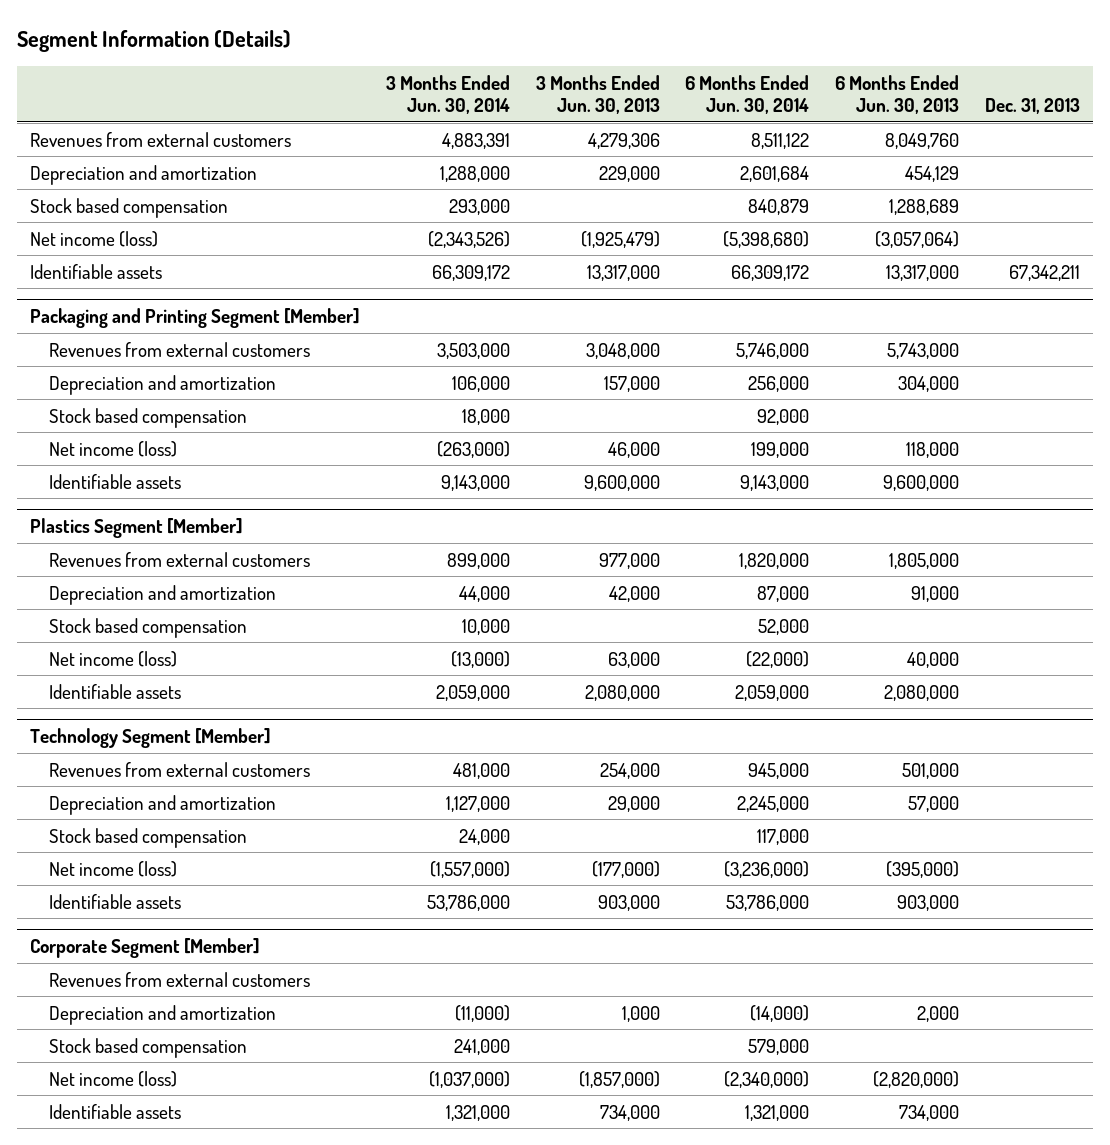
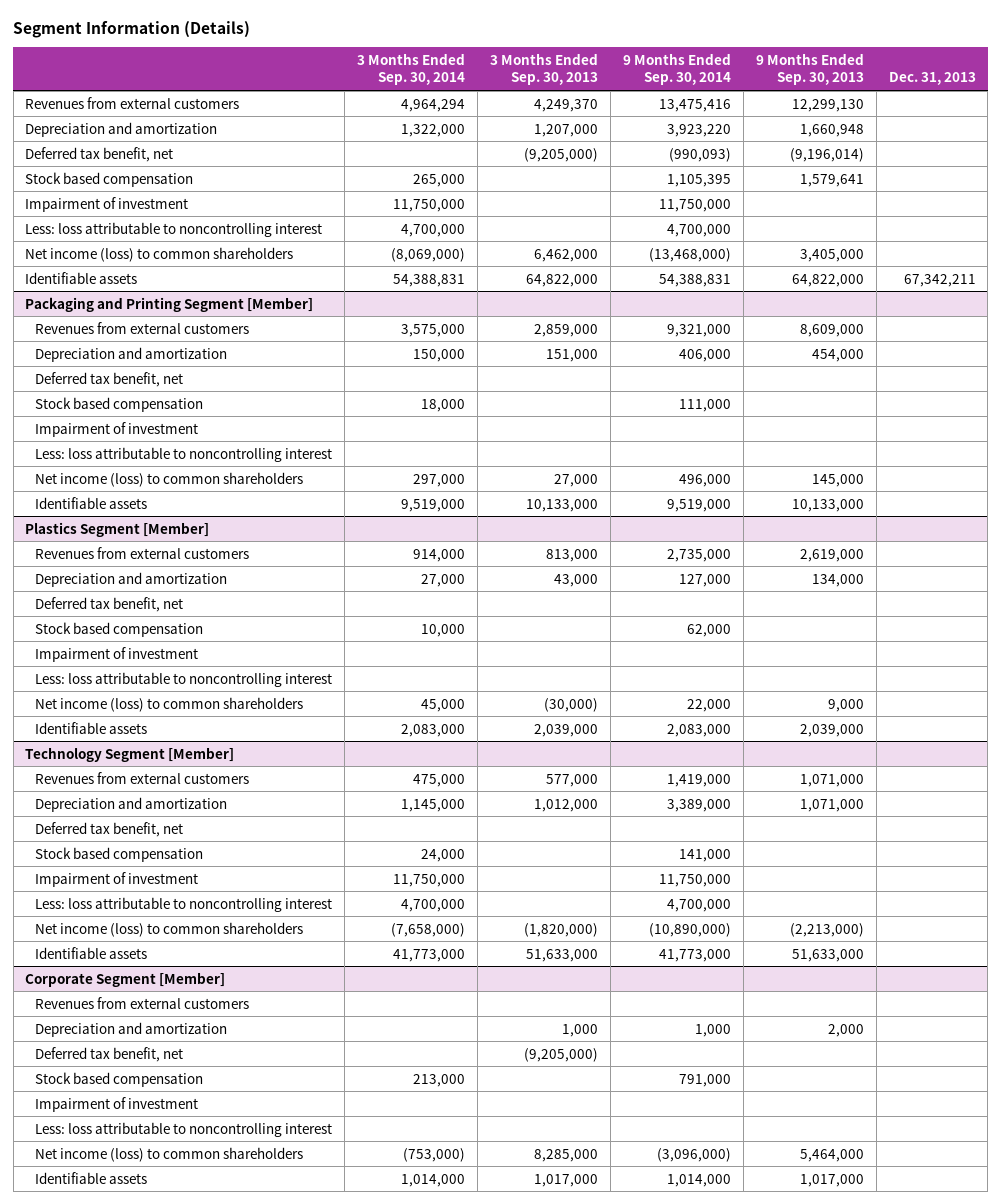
[385,74,510,115] 3 Months Ended Jun. 30, 2014 -> none
[535,74,660,115] 3 Months Ended Jun. 30, 2013 -> none
[685,74,810,115] 6 Months Ended Jun. 30, 2014 -> none
[834,74,959,115] 6 Months Ended Jun. 30, 2013 -> none
none -> [357,52,466,86] 3 Months Ended Sep. 30, 2014
none -> [490,52,599,86] 3 Months Ended Sep. 30, 2013
none -> [622,52,731,86] 9 Months Ended Sep. 30, 2014
none -> [755,52,864,86] 9 Months Ended Sep. 30, 2013
none -> [25,146,174,162] Deferred tax benefit, net
none -> [25,196,189,212] Impairment of investment
none -> [25,221,323,237] Less: loss attributable to noncontrolling interest
[30,230,159,247] Net income (loss) -> [25,246,294,262] Net income (loss) to common shareholders
none -> [35,371,184,387] Deferred tax benefit, net
none -> [35,421,199,437] Impairment of investment
none -> [35,446,333,462] Less: loss attributable to noncontrolling interest
[49,440,178,457] Net income (loss) -> [35,471,304,487] Net income (loss) to common shareholders
none -> [35,596,184,612] Deferred tax benefit, net
none -> [35,646,199,662] Impairment of investment
none -> [35,671,333,687] Less: loss attributable to noncontrolling interest
[49,650,178,667] Net income (loss) -> [35,696,304,712] Net income (loss) to common shareholders
none -> [35,821,184,837] Deferred tax benefit, net
none -> [35,871,199,887] Impairment of investment
none -> [35,896,333,912] Less: loss attributable to noncontrolling interest
[49,860,178,877] Net income (loss) -> [35,921,304,937] Net income (loss) to common shareholders
none -> [35,1046,184,1062] Deferred tax benefit, net
none -> [35,1096,199,1112] Impairment of investment
none -> [35,1121,333,1137] Less: loss attributable to noncontrolling interest
[49,1070,178,1087] Net income (loss) -> [35,1146,304,1162] Net income (loss) to common shareholders

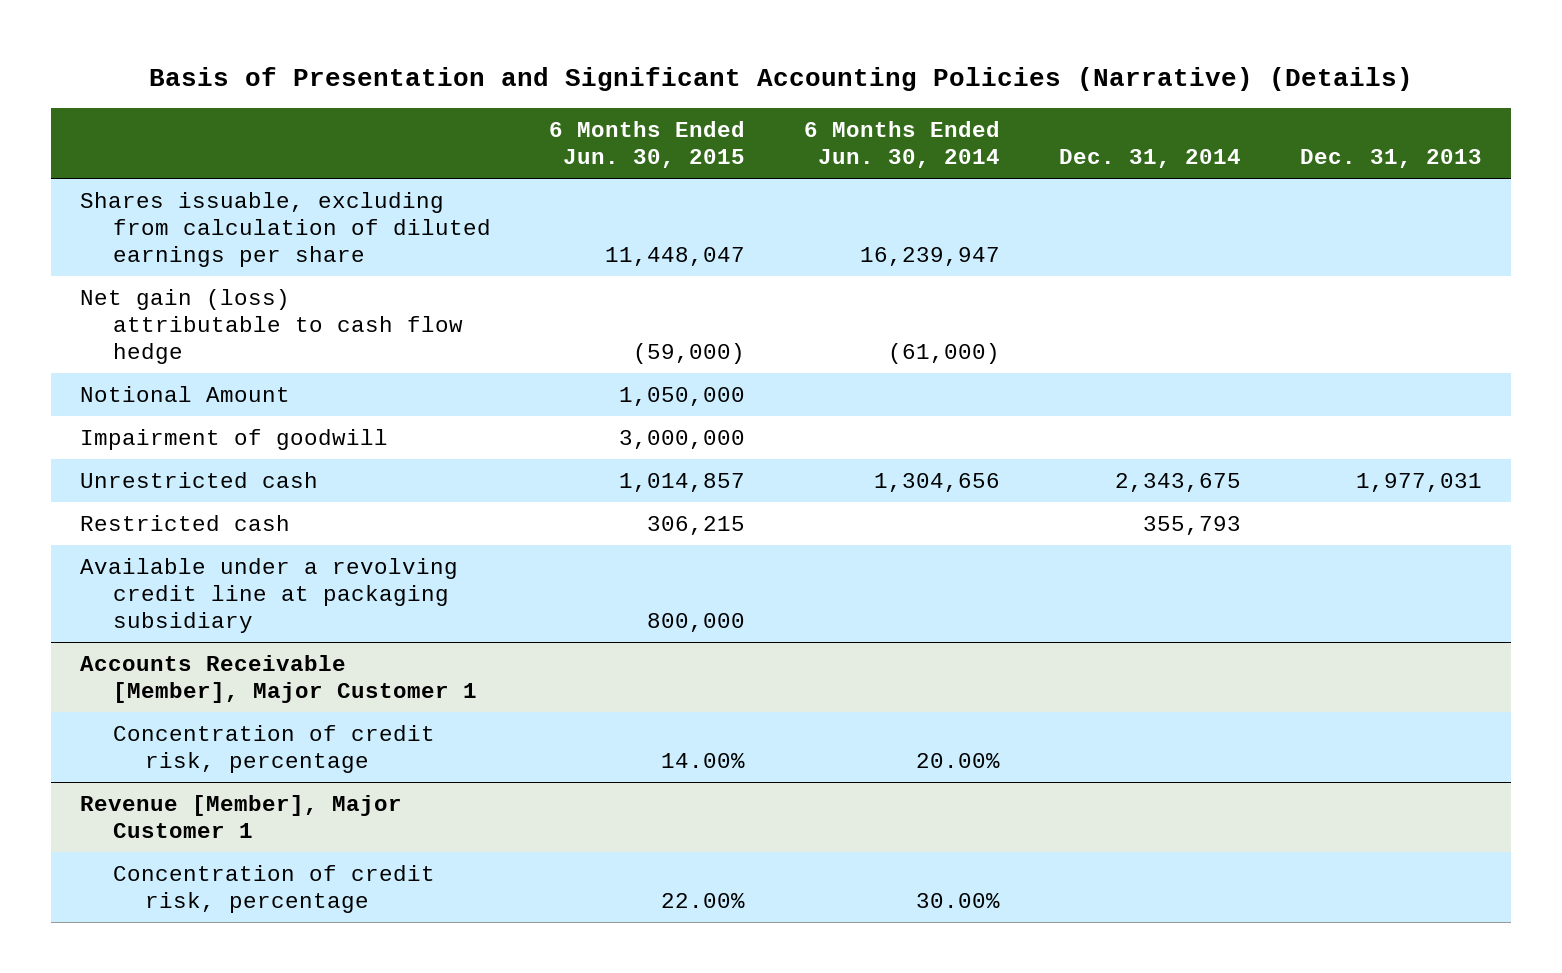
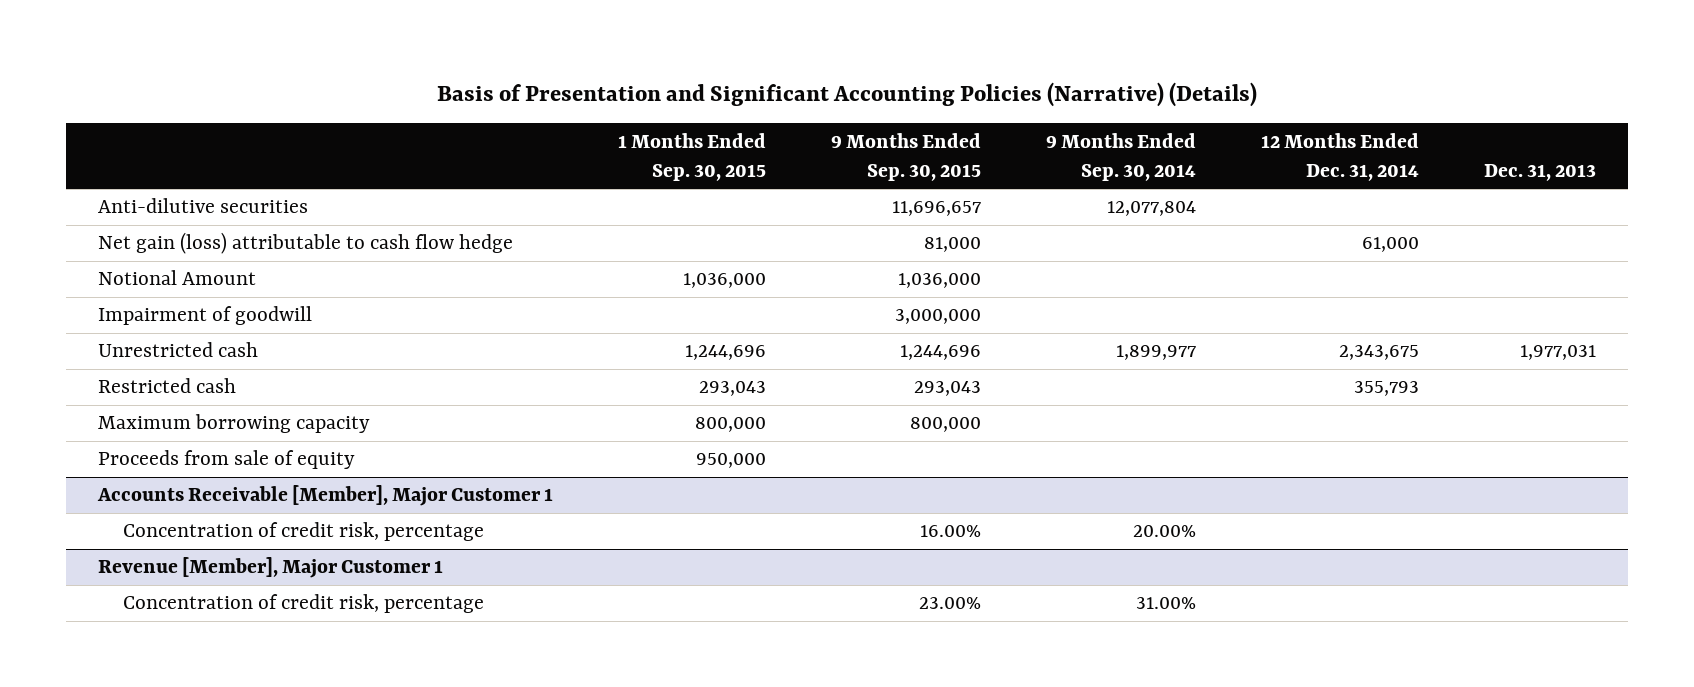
[549,121,746,169] 6 Months Ended Jun. 30, 2015 -> none
[804,121,1001,169] 6 Months Ended Jun. 30, 2014 -> none
[1058,149,1241,169] Dec. 31, 2014 -> none
none -> [617,132,766,182] 1 Months Ended Sep. 30, 2015
none -> [830,132,981,182] 9 Months Ended Sep. 30, 2015
none -> [1045,132,1196,182] 9 Months Ended Sep. 30, 2014
none -> [1260,132,1419,182] 12 Months Ended Dec. 31, 2014
[80,191,491,268] Shares issuable, excluding from calculation of diluted earnings per share -> [98,198,309,214] Anti-dilutive securities
[80,557,459,634] Available under a revolving credit line at packaging subsidiary -> [98,414,371,434] Maximum borrowing capacity
none -> [98,450,356,470] Proceeds from sale of equity

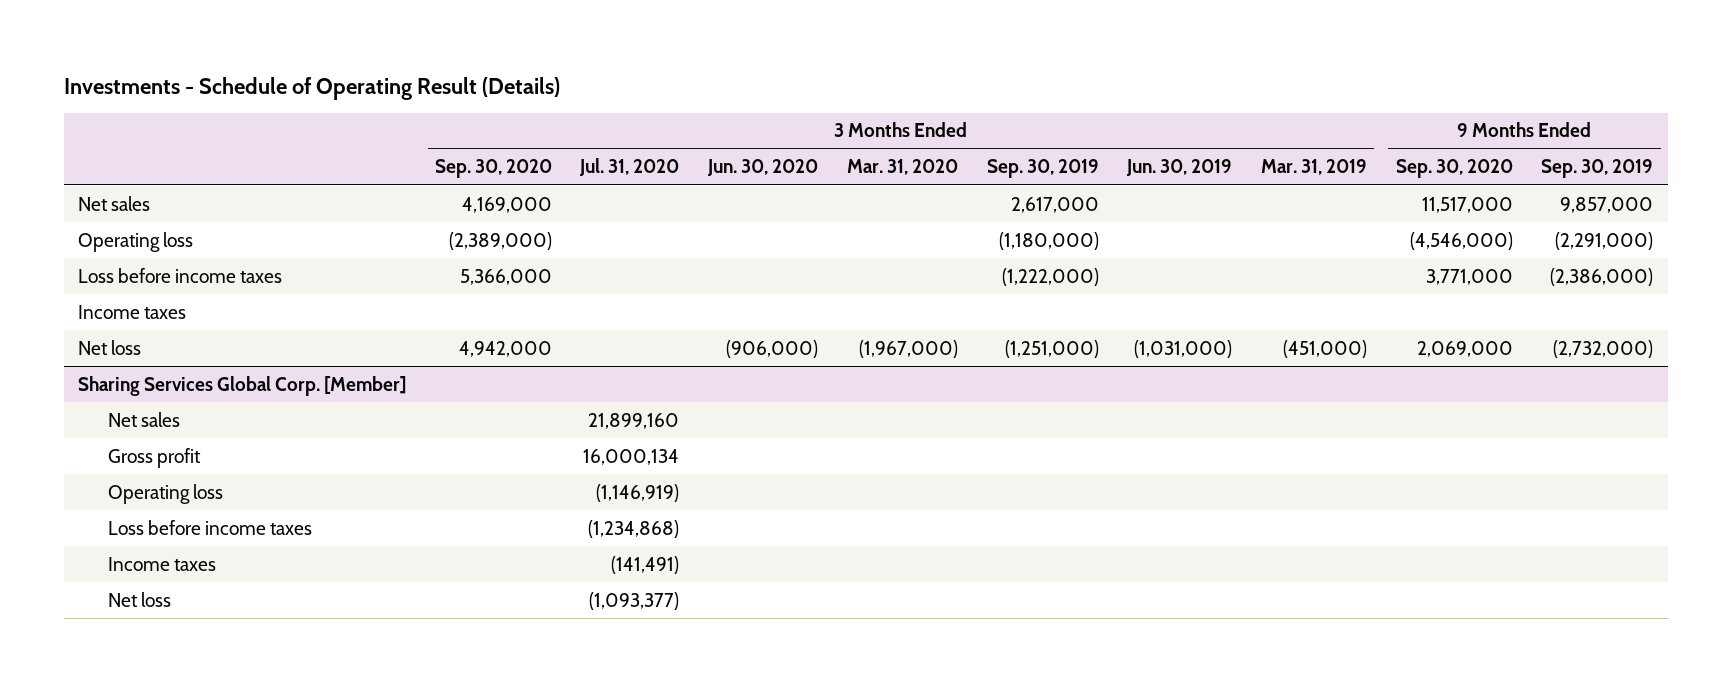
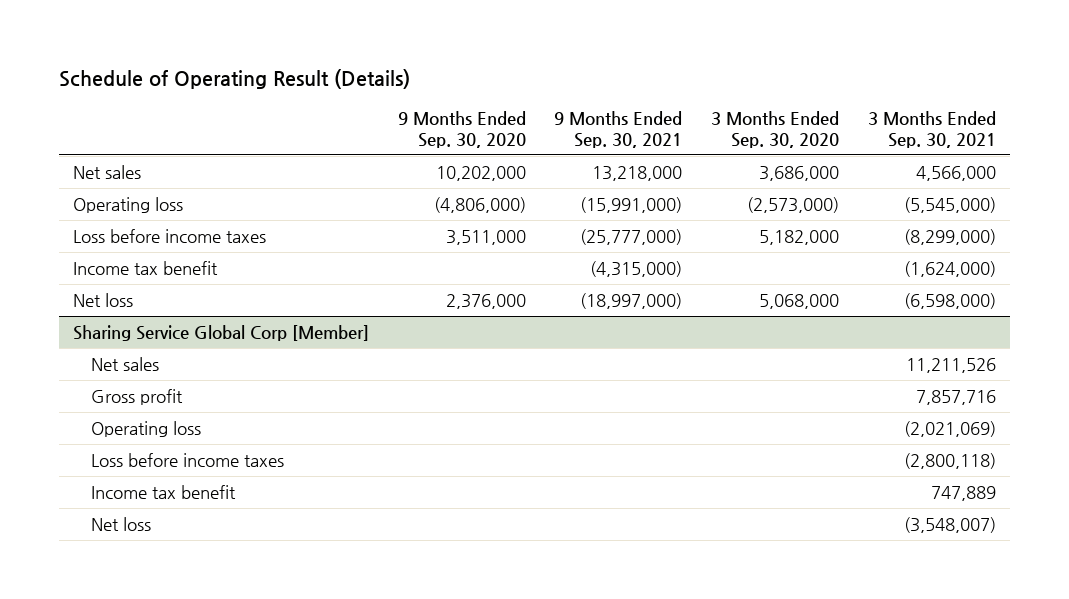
[63,76,560,100] Investments - Schedule of Operating Result (Details) -> [58,68,410,89] Schedule of Operating Result (Details)
[579,158,680,177] Jul. 31, 2020 -> none
[707,159,819,177] Jun. 30, 2020 -> none
[846,159,958,176] Mar. 31, 2020 -> none
[986,159,1099,179] Sep. 30, 2019 -> none
[1126,159,1233,177] Jun. 30, 2019 -> none
[1260,159,1367,176] Mar. 31, 2019 -> none
[1541,159,1654,179] Sep. 30, 2019 -> none
none -> [554,110,683,148] 9 Months Ended Sep. 30, 2021
none -> [868,110,997,148] 3 Months Ended Sep. 30, 2021
[461,196,552,213] 4,169,000 -> [759,165,840,181] 3,686,000
[1421,196,1513,213] 11,517,000 -> [435,165,526,181] 10,202,000
[448,231,552,250] (2,389,000) -> [747,196,840,213] (2,573,000)
[1409,231,1513,250] (4,546,000) -> [433,196,526,213] (4,806,000)
[459,268,552,285] 5,366,000 -> [759,229,840,245] 5,182,000
[1425,268,1513,285] 3,771,000 -> [445,229,526,245] 3,511,000
[78,304,187,319] Income taxes -> [72,260,218,275] Income tax benefit
[458,340,552,357] 4,942,000 -> [759,293,840,309] 5,068,000
[1416,340,1513,357] 2,069,000 -> [445,293,526,309] 2,376,000
[78,375,407,396] Sharing Services Global Corp. [Member] -> [72,324,369,341] Sharing Service Global Corp [Member]
[108,556,217,571] Income taxes -> [90,484,236,499] Income tax benefit

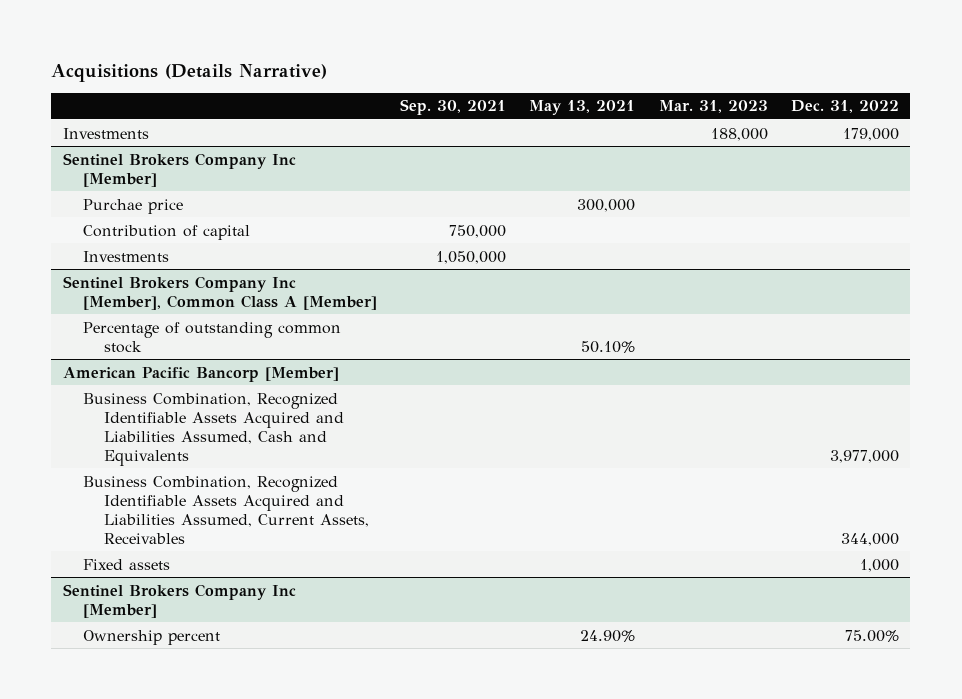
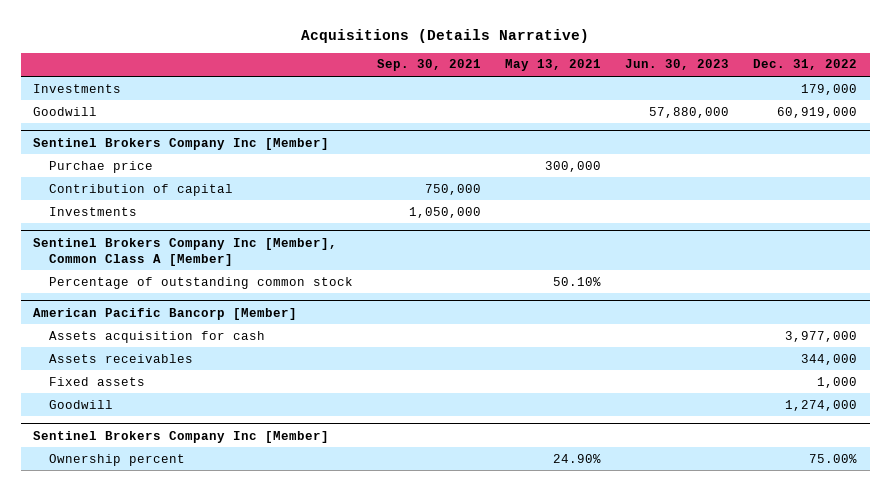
[658,100,768,114] Mar. 31, 2023 -> none
none -> [625,59,730,71] Jun. 30, 2023
none -> [33,106,98,116] Goodwill
[83,392,344,466] Business Combination, Recognized Identifiable Assets Acquired and Liabilities Assumed, Cash and Equivalents -> [49,330,266,343] Assets acquisition for cash
[83,475,369,544] Business Combination, Recognized Identifiable Assets Acquired and Liabilities Assumed, Current Assets, Receivables -> [49,353,194,363] Assets receivables
none -> [49,399,114,409] Goodwill

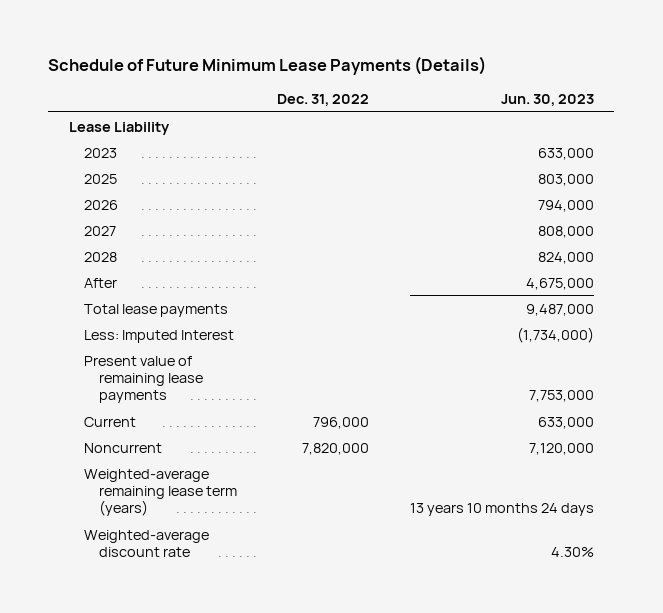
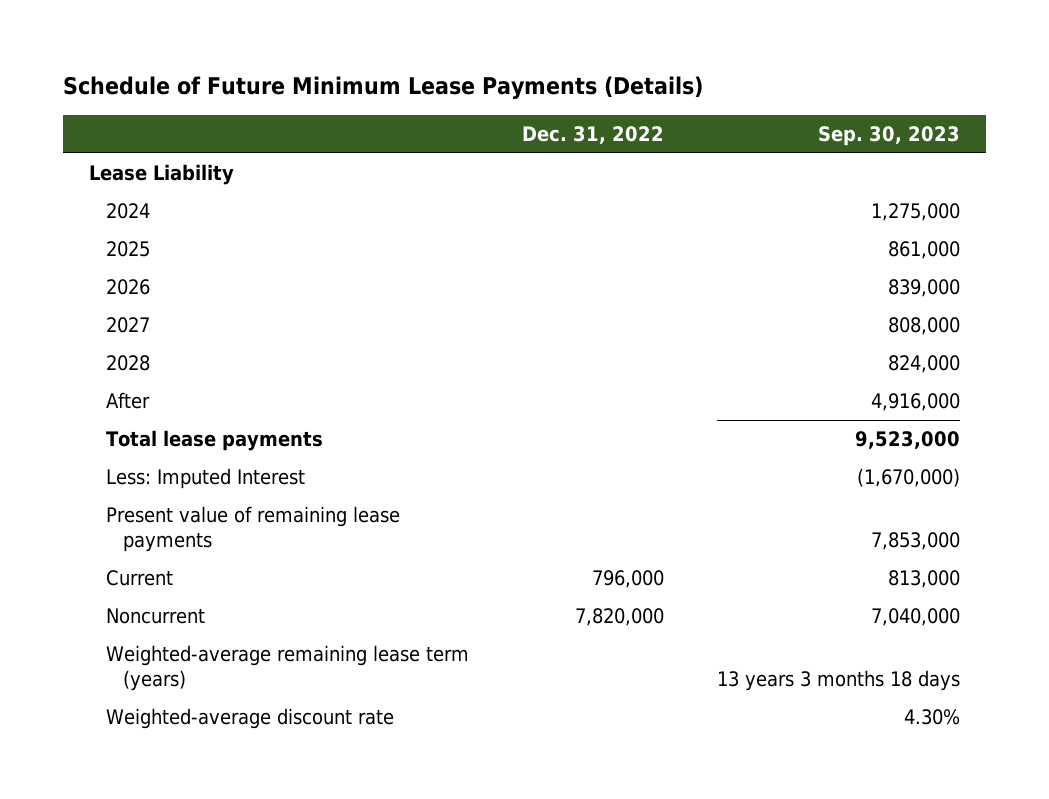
[501,93,595,106] Jun. 30, 2023 -> none
none -> [817,126,960,147] Sep. 30, 2023
[83,147,117,158] 2023 -> [106,203,151,220] 2024

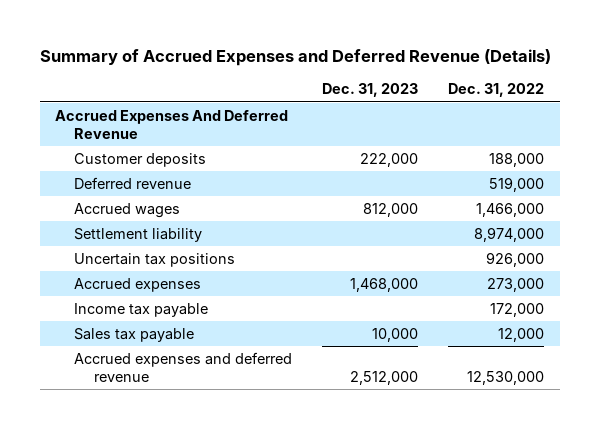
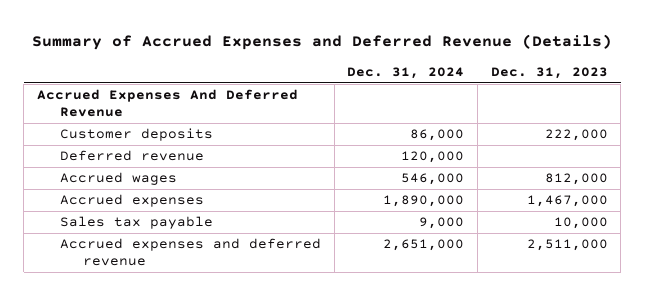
[448,83,545,98] Dec. 31, 2022 -> none
none -> [347,66,465,79] Dec. 31, 2024
[74,227,203,242] Settlement liability -> none
[74,252,236,267] Uncertain tax positions -> none
[74,302,209,317] Income tax payable -> none
[350,277,419,292] 1,468,000 -> [526,195,608,208] 1,467,000
[350,370,419,385] 2,512,000 -> [526,239,608,252] 2,511,000

